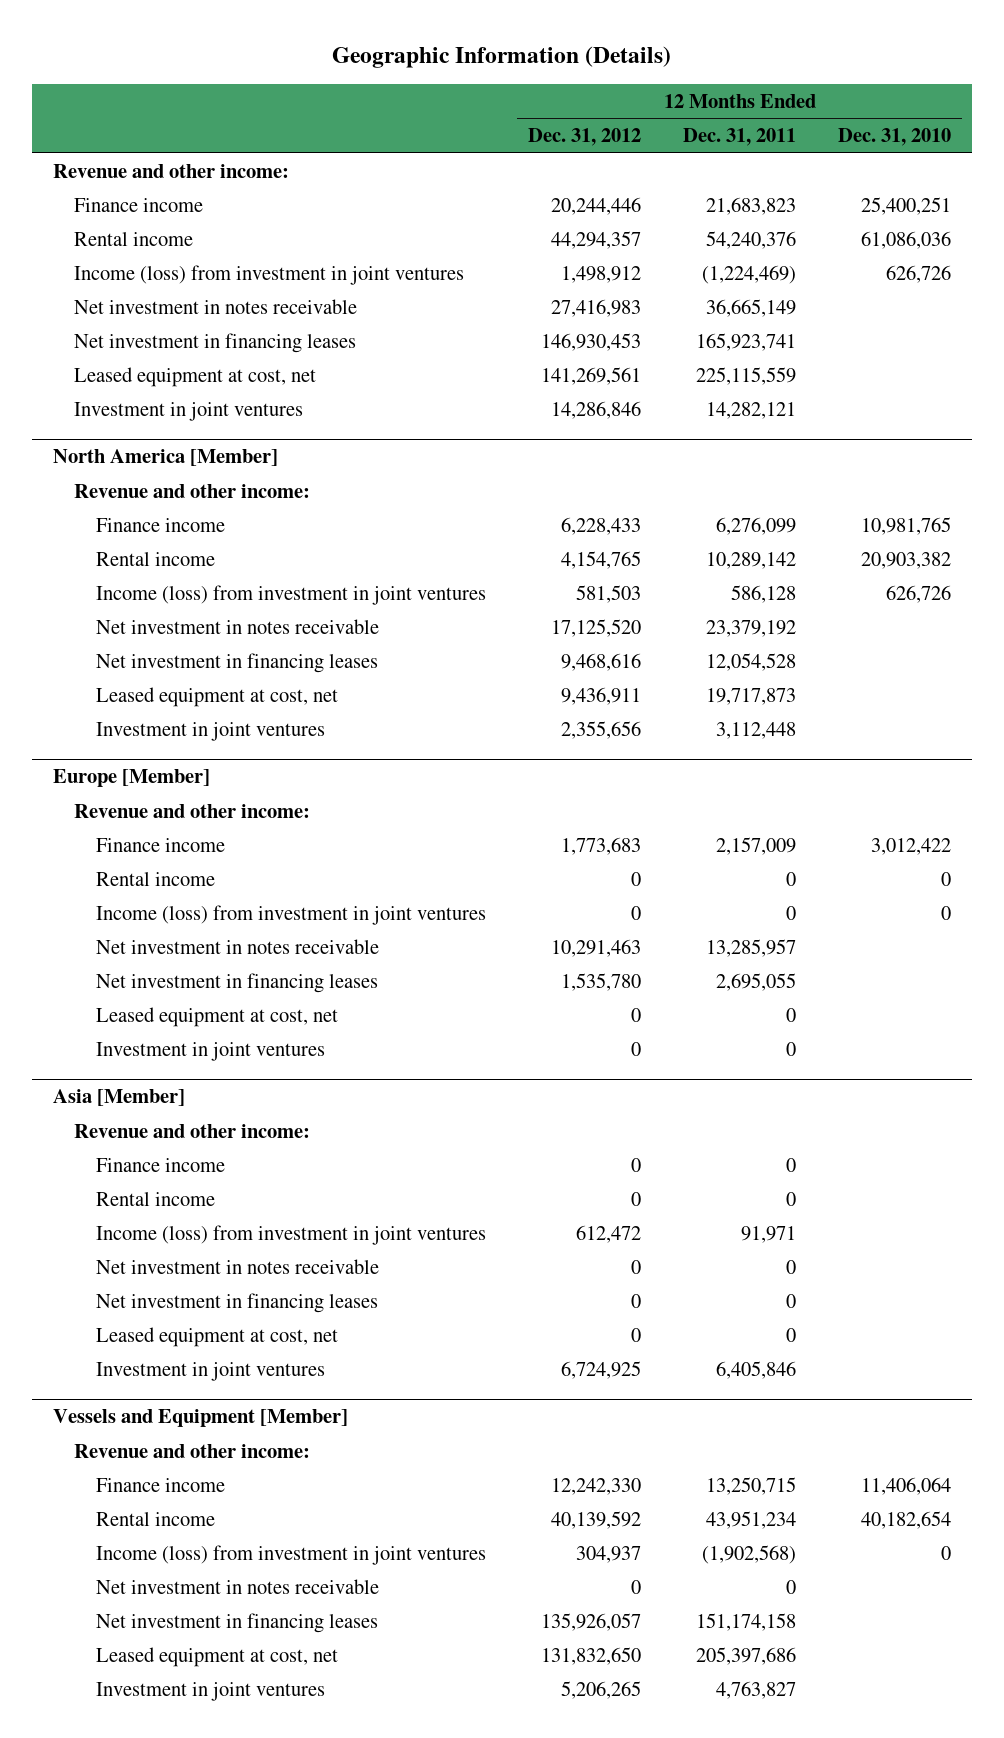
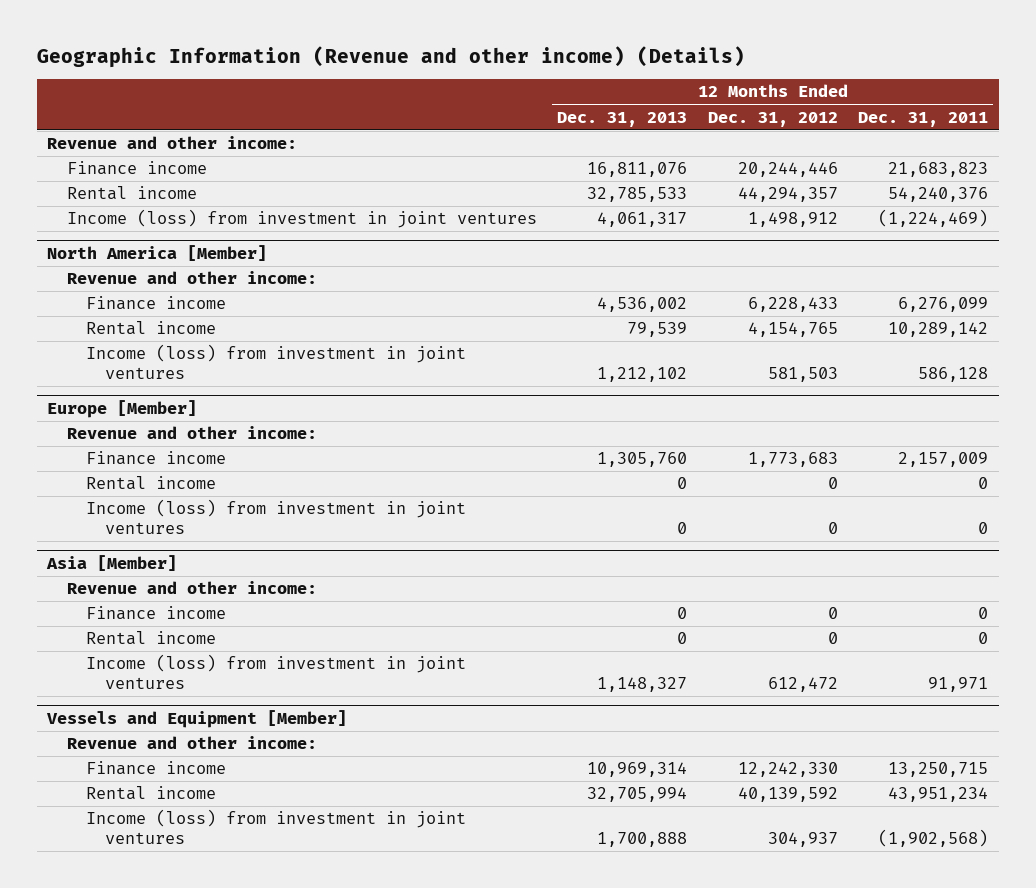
[332,46,672,69] Geographic Information (Details) -> [37,45,746,68] Geographic Information (Revenue and other income) (Details)
[838,128,952,147] Dec. 31, 2010 -> none
none -> [557,111,688,127] Dec. 31, 2013
[74,298,358,314] Net investment in notes receivable -> none
[74,332,357,353] Net investment in financing leases -> none
[74,366,317,387] Leased equipment at cost, net -> none
[74,401,304,421] Investment in joint ventures -> none
[95,618,379,634] Net investment in notes receivable -> none
[95,652,378,673] Net investment in financing leases -> none
[95,686,338,707] Leased equipment at cost, net -> none
[95,721,325,741] Investment in joint ventures -> none
[95,938,379,954] Net investment in notes receivable -> none
[95,972,378,993] Net investment in financing leases -> none
[95,1006,338,1027] Leased equipment at cost, net -> none
[95,1041,325,1061] Investment in joint ventures -> none
[95,1258,379,1274] Net investment in notes receivable -> none
[95,1292,378,1313] Net investment in financing leases -> none
[95,1326,338,1347] Leased equipment at cost, net -> none
[95,1361,325,1381] Investment in joint ventures -> none
[95,1578,379,1594] Net investment in notes receivable -> none
[95,1612,378,1633] Net investment in financing leases -> none
[95,1646,338,1667] Leased equipment at cost, net -> none
[95,1681,325,1701] Investment in joint ventures -> none

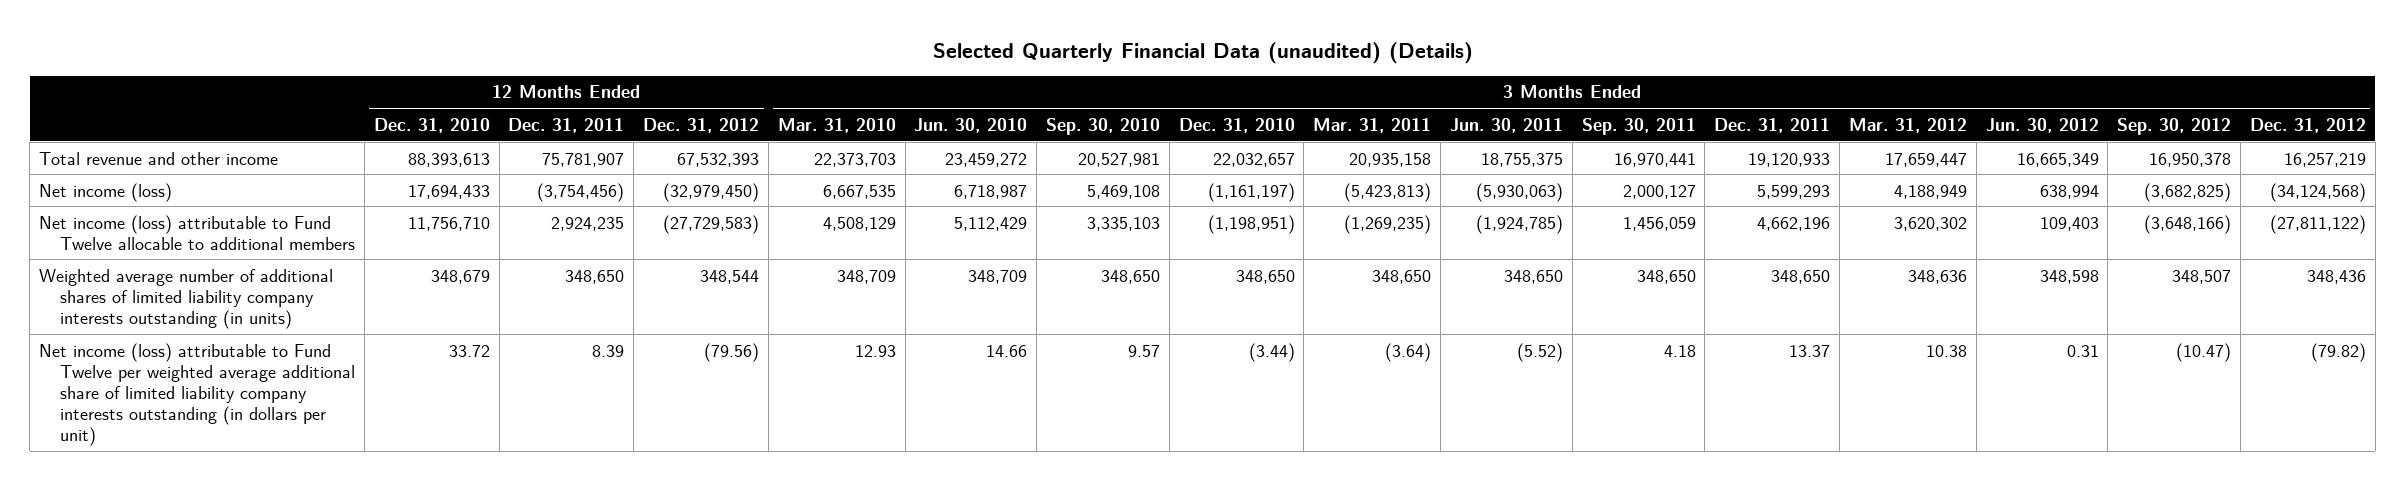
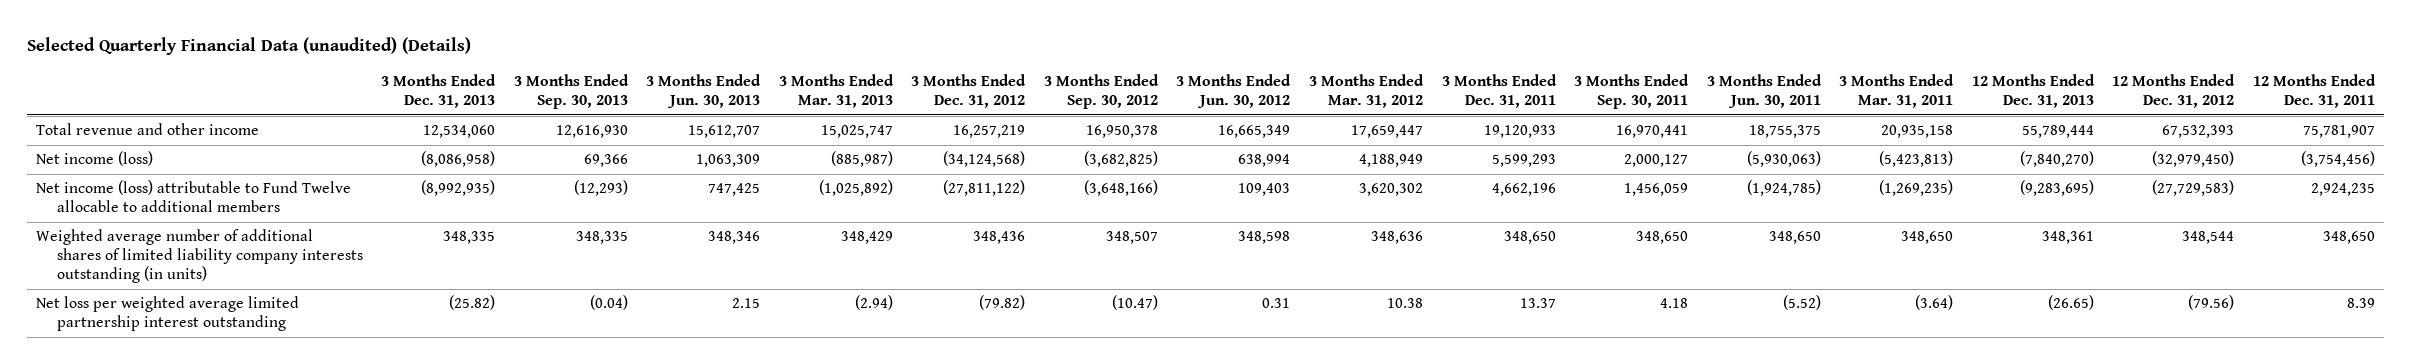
[373,117,490,133] Dec. 31, 2010 -> none
[777,117,896,133] Mar. 31, 2010 -> none
[914,117,1028,133] Jun. 30, 2010 -> none
[1045,117,1160,135] Sep. 30, 2010 -> none
[1178,117,1295,133] Dec. 31, 2010 -> none
none -> [381,73,497,108] 3 Months Ended Dec. 31, 2013
none -> [513,73,629,109] 3 Months Ended Sep. 30, 2013
none -> [646,73,762,108] 3 Months Ended Jun. 30, 2013
none -> [778,73,894,108] 3 Months Ended Mar. 31, 2013
none -> [1971,73,2095,108] 12 Months Ended Dec. 31, 2013
[39,342,356,446] Net income (loss) attributable to Fund Twelve per weighted average additional share of limited liability company interests outstanding (in dollars per unit) -> [36,296,300,332] Net loss per weighted average limited partnership interest outstanding

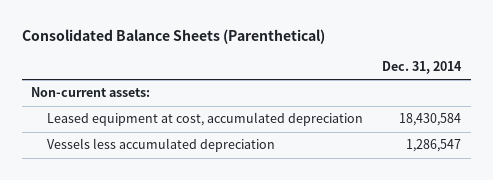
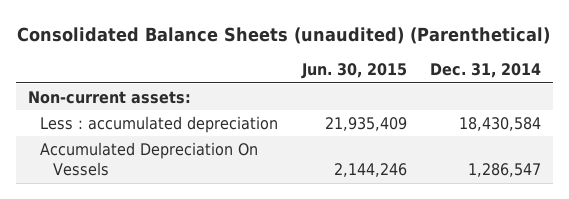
[22,29,326,45] Consolidated Balance Sheets (Parenthetical) -> [17,26,551,44] Consolidated Balance Sheets (unaudited) (Parenthetical)
none -> [300,63,407,80] Jun. 30, 2015
[47,112,364,127] Leased equipment at cost, accumulated depreciation -> [40,115,279,133] Less : accumulated depreciation
[47,138,276,153] Vessels less accumulated depreciation -> [40,141,259,177] Accumulated Depreciation On Vessels

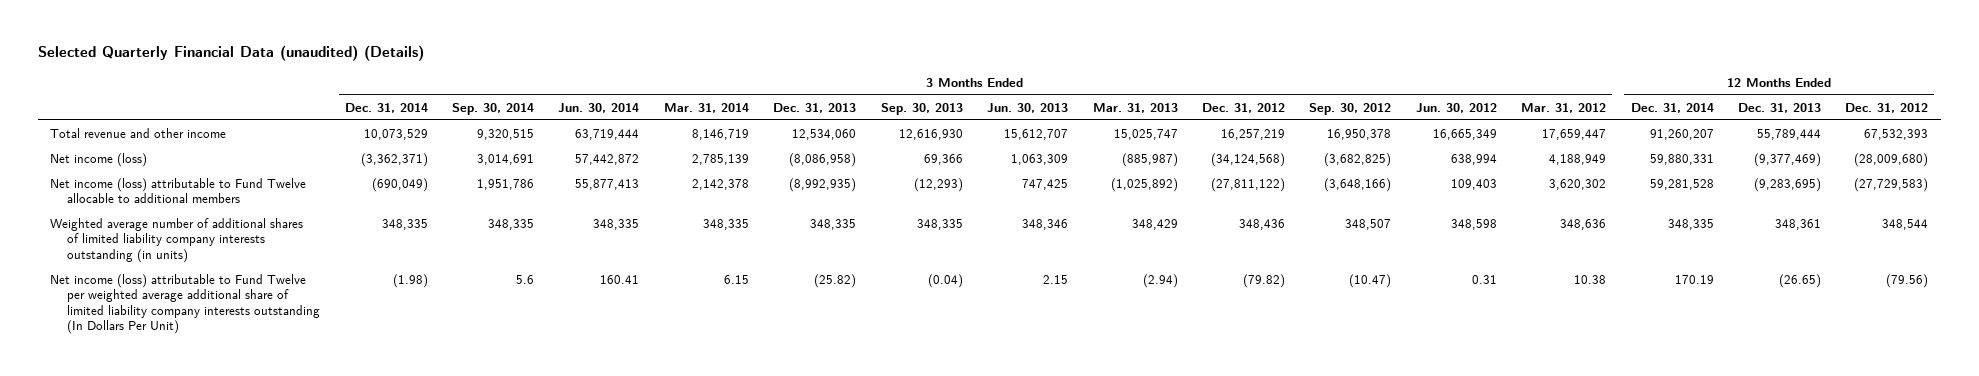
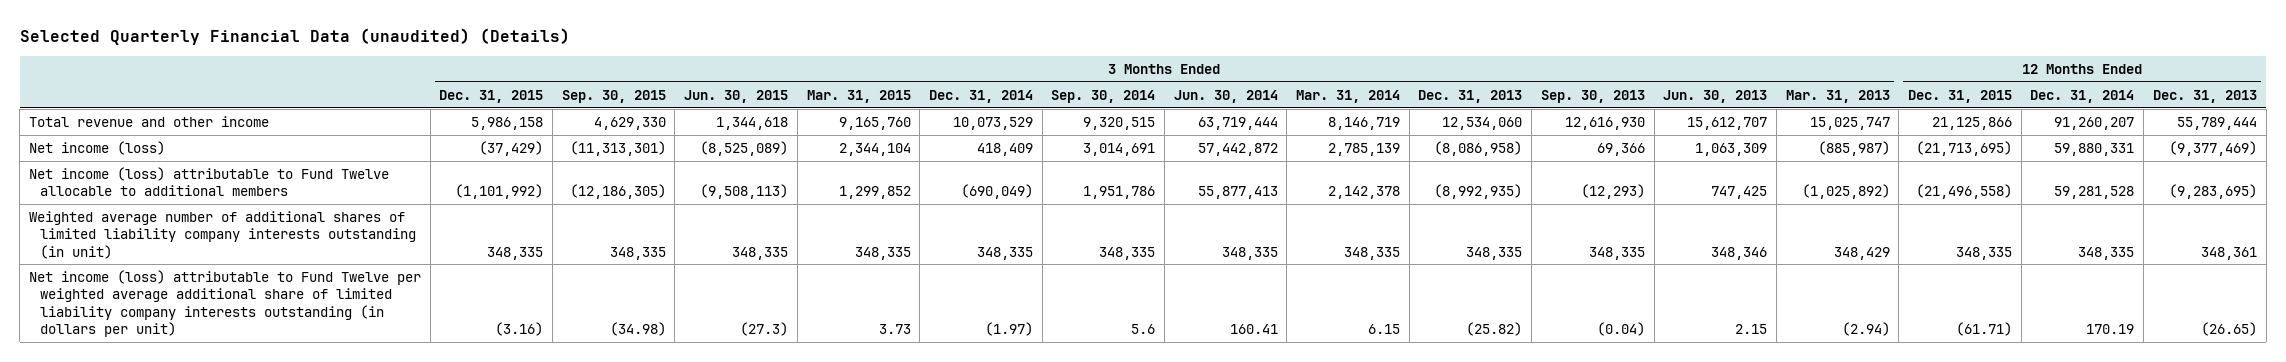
[1201,102,1285,113] Dec. 31, 2012 -> none
[1309,102,1392,115] Sep. 30, 2012 -> none
[1415,102,1497,113] Jun. 30, 2012 -> none
[1521,102,1607,113] Mar. 31, 2012 -> none
[1845,102,1929,113] Dec. 31, 2012 -> none
none -> [439,89,544,103] Dec. 31, 2015
none -> [561,89,666,103] Sep. 30, 2015
none -> [684,89,789,103] Jun. 30, 2015
none -> [806,89,911,103] Mar. 31, 2015
none -> [1908,89,2013,103] Dec. 31, 2015
[360,152,428,167] (3,362,371) -> [976,143,1033,157] 418,409
[50,217,304,263] Weighted average number of additional shares of limited liability company interests outstanding (in units) -> [28,211,416,259] Weighted average number of additional shares of limited liability company interests outstanding (in unit)
[50,273,321,335] Net income (loss) attributable to Fund Twelve per weighted average additional share of limited liability company interests outstanding (In Dollars Per Unit) -> [28,270,421,337] Net income (loss) attributable to Fund Twelve per weighted average additional share of limited liability company interests outstanding (in dollars per unit)
[392,273,428,288] (1.98) -> [984,321,1033,336] (1.97)

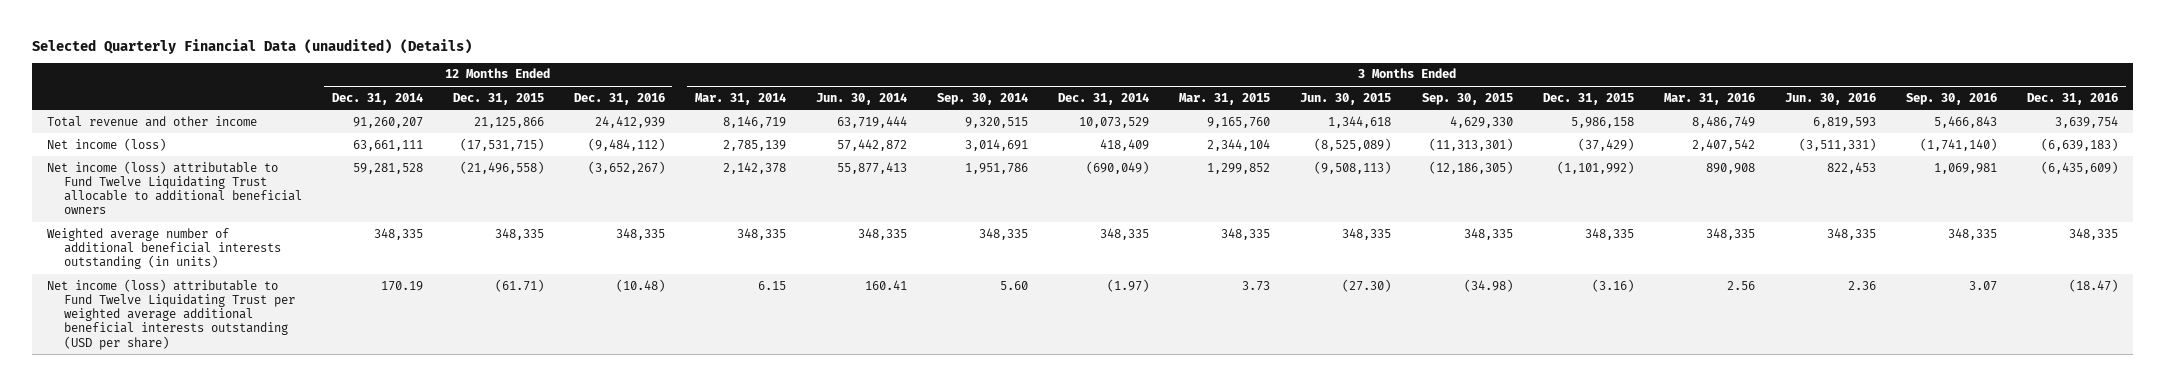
[1418,89,1523,103] Dec. 31, 2013 -> none
[1540,89,1645,103] Sep. 30, 2013 -> none
[1663,89,1768,103] Jun. 30, 2013 -> none
[1785,89,1890,103] Mar. 31, 2013 -> none
[2152,89,2257,103] Dec. 31, 2013 -> none
none -> [573,92,665,105] Dec. 31, 2016
none -> [1663,92,1755,105] Mar. 31, 2016
none -> [1784,92,1876,105] Jun. 30, 2016
none -> [1905,92,1997,105] Sep. 30, 2016
none -> [2027,92,2119,105] Dec. 31, 2016
[1916,141,2013,157] (21,713,695) -> [459,137,544,151] (17,531,715)
[2054,143,2135,157] 59,880,331 -> [352,139,423,151] 63,661,111
[28,167,389,197] Net income (loss) attributable to Fund Twelve allocable to additional members -> [47,160,302,215] Net income (loss) attributable to Fund Twelve Liquidating Trust allocable to additional beneficial owners
[28,211,416,259] Weighted average number of additional shares of limited liability company interests outstanding (in unit) -> [47,227,281,270] Weighted average number of additional beneficial interests outstanding (in units)
[28,270,421,337] Net income (loss) attributable to Fund Twelve per weighted average additional share of limited liability company interests outstanding (in dollars per unit) -> [47,278,295,350] Net income (loss) attributable to Fund Twelve Liquidating Trust per weighted average additional beneficial interests outstanding (USD per share)
[740,321,789,336] (27.3) -> [1342,278,1392,292] (27.30)
[1131,323,1156,334] 5.6 -> [1000,280,1029,290] 5.60

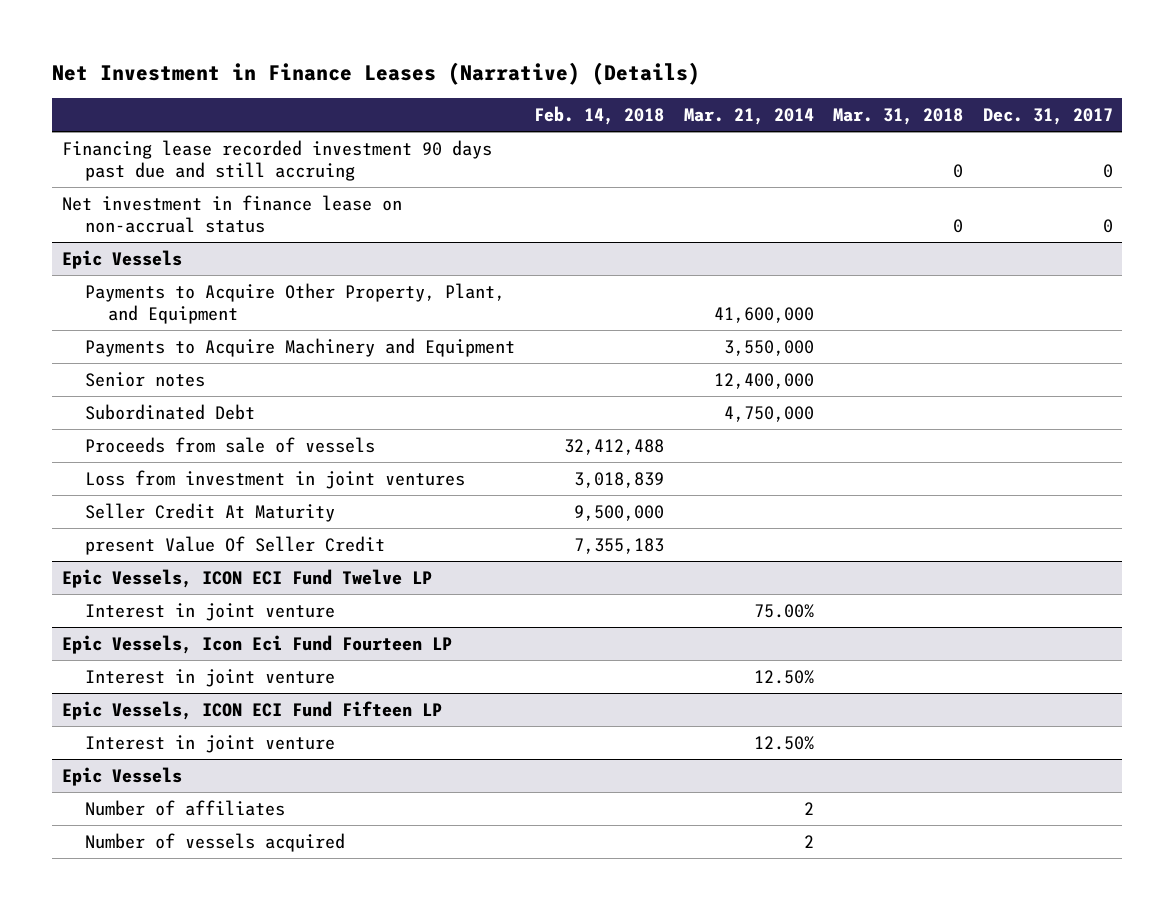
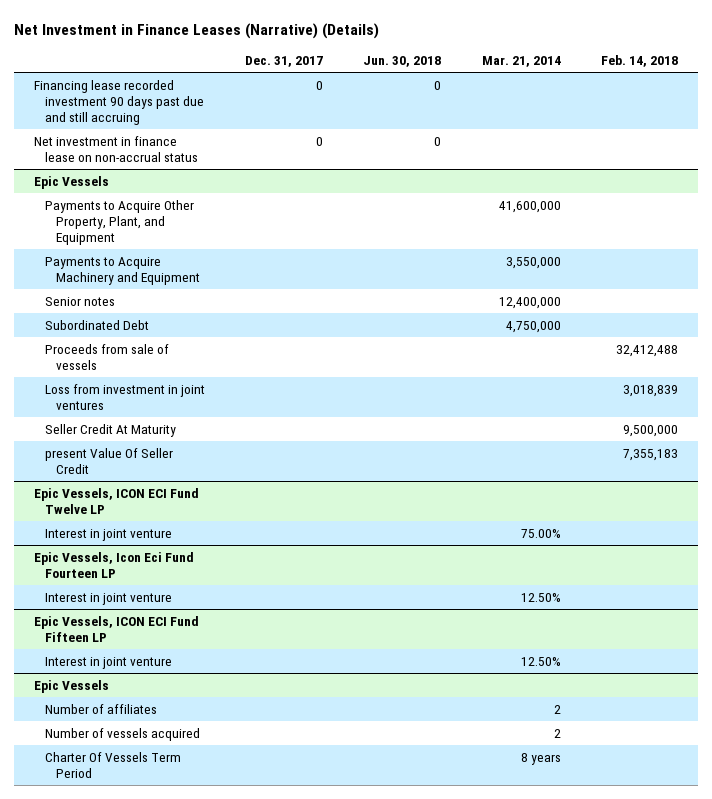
[833,108,964,126] Mar. 31, 2018 -> none
none -> [363,56,442,68] Jun. 30, 2018
none -> [45,751,182,778] Charter Of Vessels Term Period

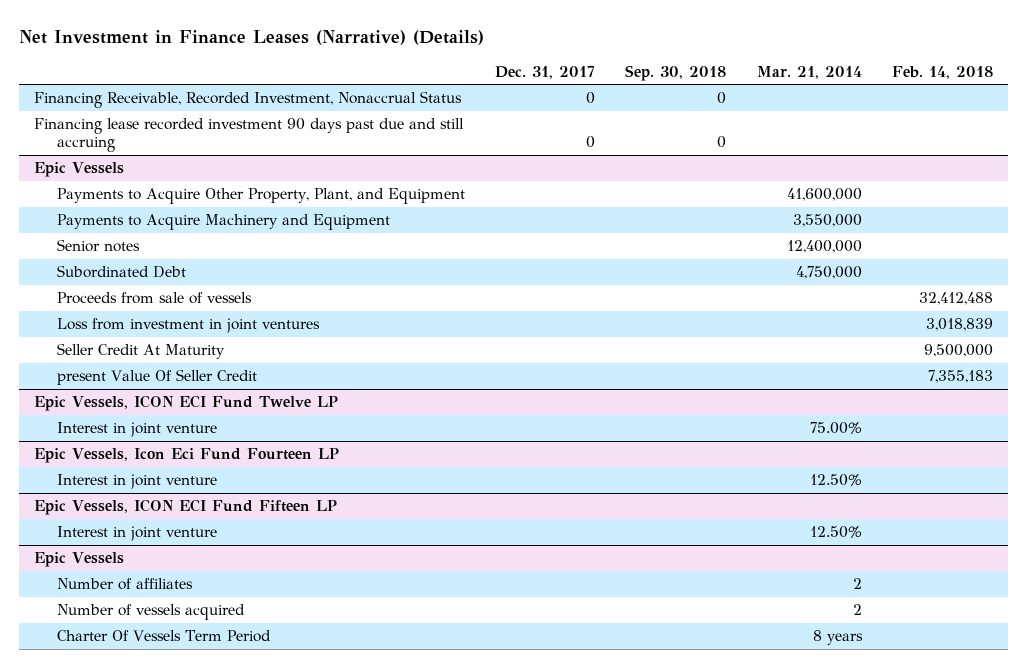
[363,56,442,68] Jun. 30, 2018 -> none
none -> [625,64,727,81] Sep. 30, 2018
none -> [34,91,463,109] Financing Receivable, Recorded Investment, Nonaccrual Status
[34,135,199,162] Net investment in finance lease on non-accrual status -> none

